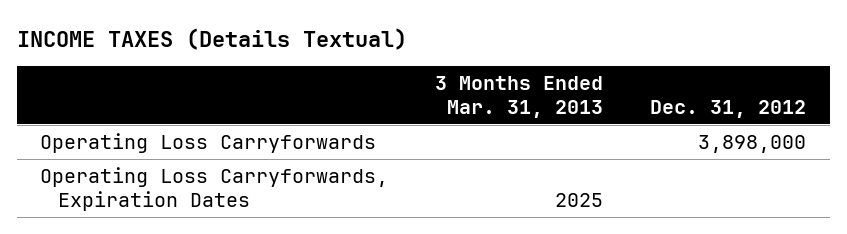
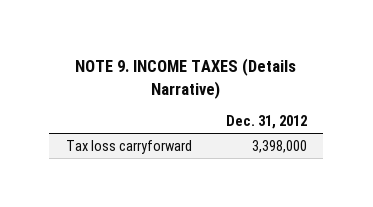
[16,27,407,50] INCOME TAXES (Details Textual) -> [75,57,297,99] NOTE 9. INCOME TAXES (Details Narrative)
[435,75,604,118] 3 Months Ended Mar. 31, 2013 -> none
[40,166,389,211] Operating Loss Carryforwards, Expiration Dates -> none
[40,132,377,153] Operating Loss Carryforwards -> [66,140,193,155] Tax loss carryforward
[698,134,807,153] 3,898,000 -> [251,140,307,154] 3,398,000

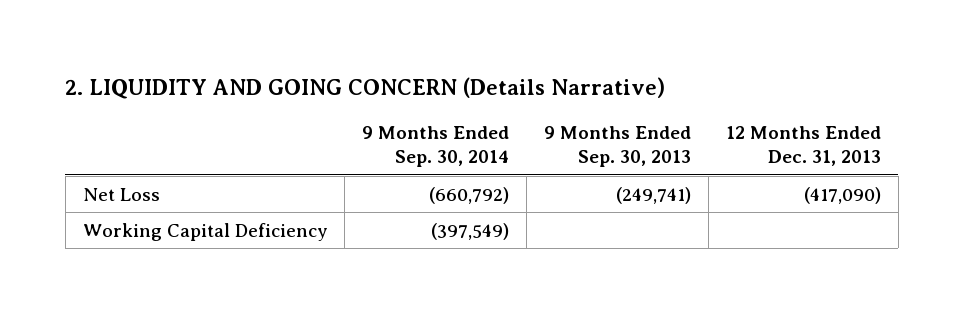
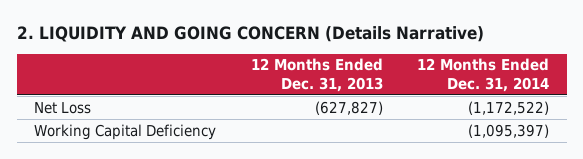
[362,125,510,168] 9 Months Ended Sep. 30, 2014 -> none
[544,125,692,168] 9 Months Ended Sep. 30, 2013 -> none
none -> [417,58,550,92] 12 Months Ended Dec. 31, 2014
[803,186,881,204] (417,090) -> [314,100,383,115] (627,827)

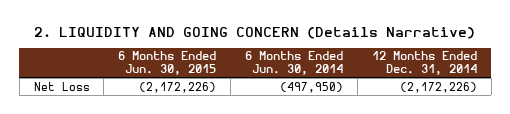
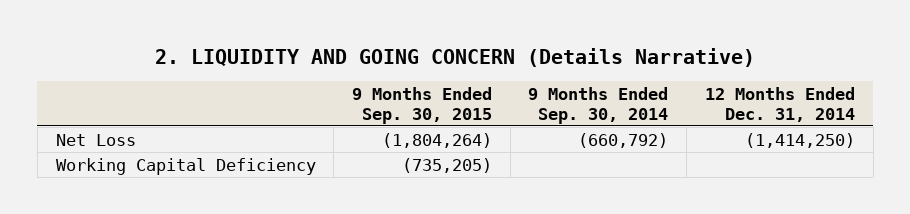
[118,51,217,76] 6 Months Ended Jun. 30, 2015 -> none
[245,51,344,76] 6 Months Ended Jun. 30, 2014 -> none
none -> [352,86,493,124] 9 Months Ended Sep. 30, 2015
none -> [528,86,669,124] 9 Months Ended Sep. 30, 2014
[399,81,477,93] (2,172,226) -> [744,132,855,148] (1,414,250)
none -> [55,157,316,175] Working Capital Deficiency

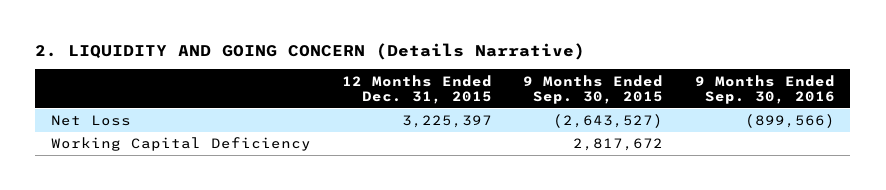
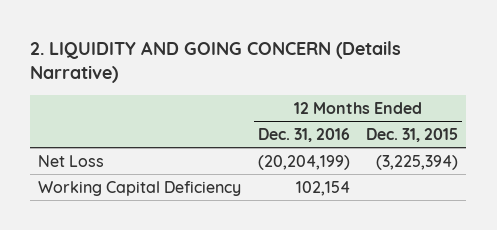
[523,74,664,105] 9 Months Ended Sep. 30, 2015 -> none
[694,74,835,105] 9 Months Ended Sep. 30, 2016 -> none
none -> [257,128,350,143] Dec. 31, 2016
[402,115,493,129] 3,225,397 -> [376,154,459,170] (3,225,394)

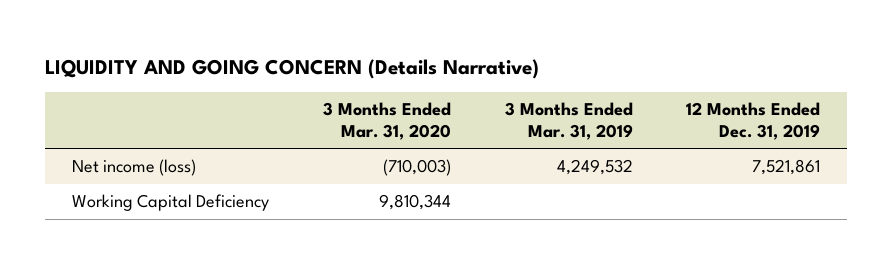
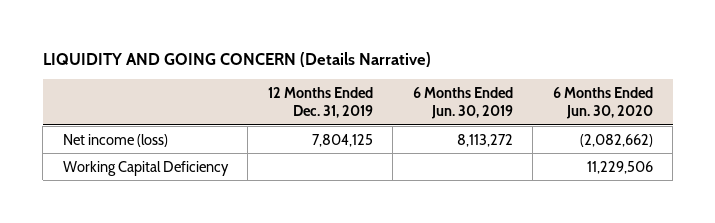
[322,102,451,140] 3 Months Ended Mar. 31, 2020 -> none
[504,102,633,140] 3 Months Ended Mar. 31, 2019 -> none
none -> [412,86,513,120] 6 Months Ended Jun. 30, 2019
none -> [552,86,653,120] 6 Months Ended Jun. 30, 2020
[752,159,821,176] 7,521,861 -> [311,133,373,147] 7,804,125

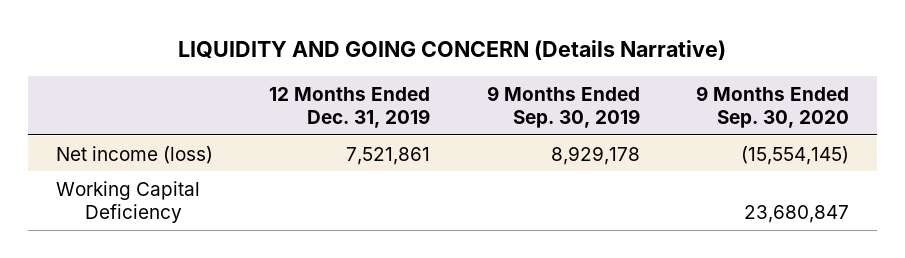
[412,86,513,120] 6 Months Ended Jun. 30, 2019 -> none
[552,86,653,120] 6 Months Ended Jun. 30, 2020 -> none
none -> [486,85,640,128] 9 Months Ended Sep. 30, 2019
none -> [695,85,849,128] 9 Months Ended Sep. 30, 2020
[311,133,373,147] 7,804,125 -> [346,146,431,165] 7,521,861

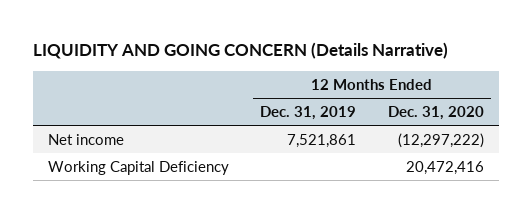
[486,85,640,128] 9 Months Ended Sep. 30, 2019 -> none
[695,85,849,128] 9 Months Ended Sep. 30, 2020 -> none
none -> [387,106,484,121] Dec. 31, 2020
[55,145,213,164] Net income (loss) -> [48,134,125,146] Net income

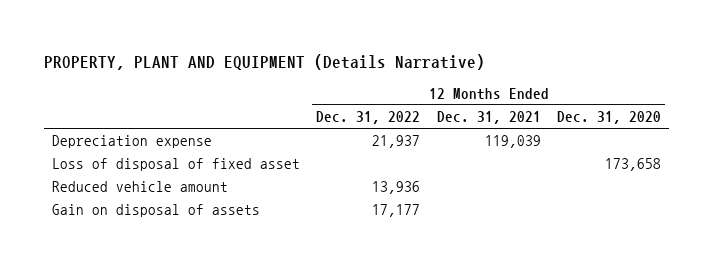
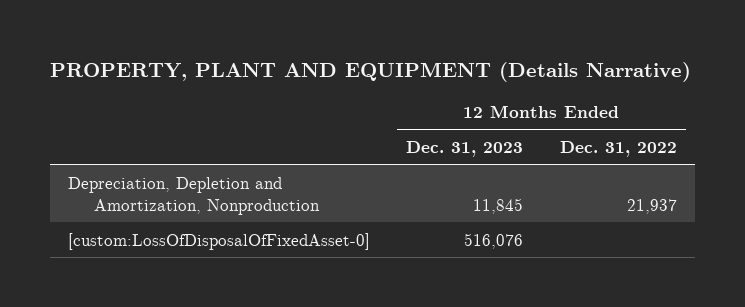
[436,111,541,125] Dec. 31, 2021 -> none
[556,111,661,125] Dec. 31, 2020 -> none
none -> [406,140,524,157] Dec. 31, 2023
[52,181,229,193] Reduced vehicle amount -> none
[52,204,261,218] Gain on disposal of assets -> none
[52,135,213,149] Depreciation expense -> [68,176,320,215] Depreciation, Depletion and Amortization, Nonproduction
[52,158,301,172] Loss of disposal of fixed asset -> [68,232,371,250] [custom:LossOfDisposalOfFixedAsset-0]

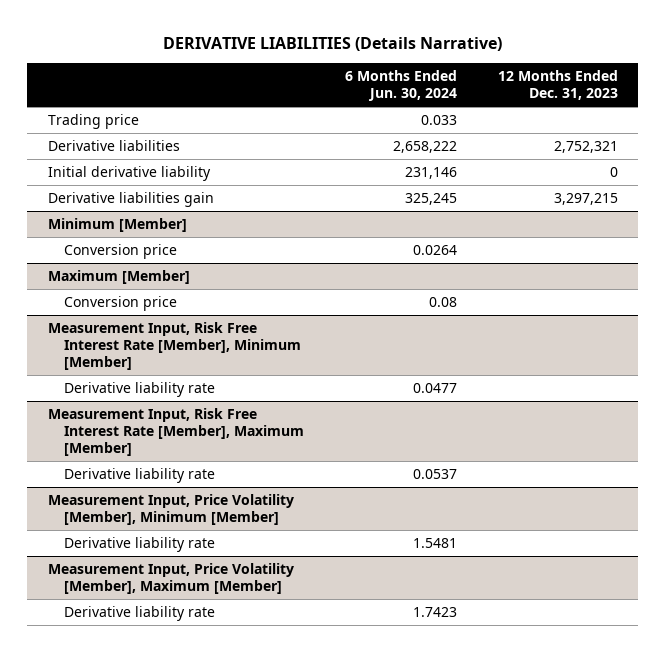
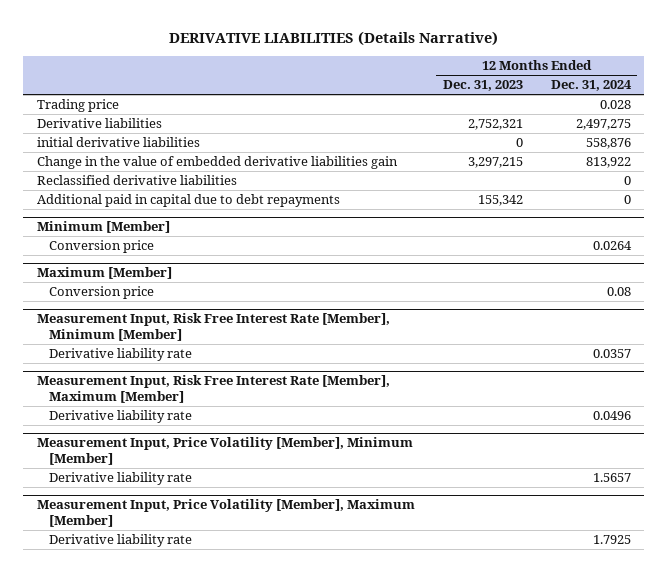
[344,70,457,102] 6 Months Ended Jun. 30, 2024 -> none
none -> [550,80,632,92] Dec. 31, 2024
[47,165,211,181] Initial derivative liability -> [37,137,201,148] initial derivative liabilities
[47,191,214,207] Derivative liabilities gain -> [37,156,399,170] Change in the value of embedded derivative liabilities gain
none -> [37,175,238,186] Reclassified derivative liabilities
none -> [37,194,341,208] Additional paid in capital due to debt repayments

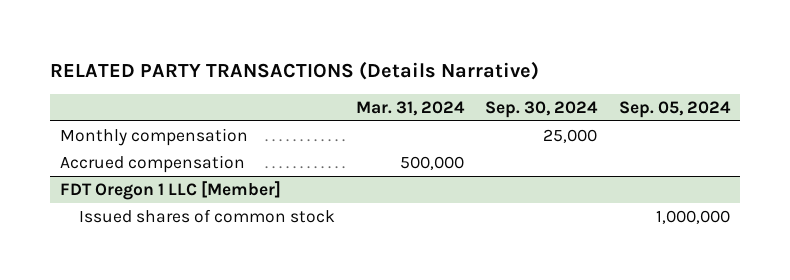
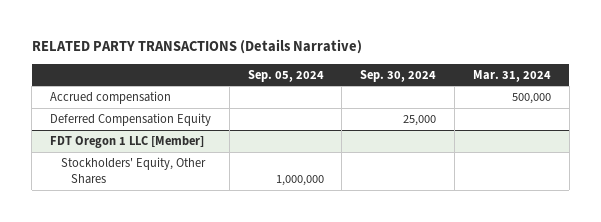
[60,127,249,146] Monthly compensation -> none
none -> [49,113,211,127] Deferred Compensation Equity
[78,208,335,223] Issued shares of common stock -> [60,157,206,184] Stockholders' Equity, Other Shares

